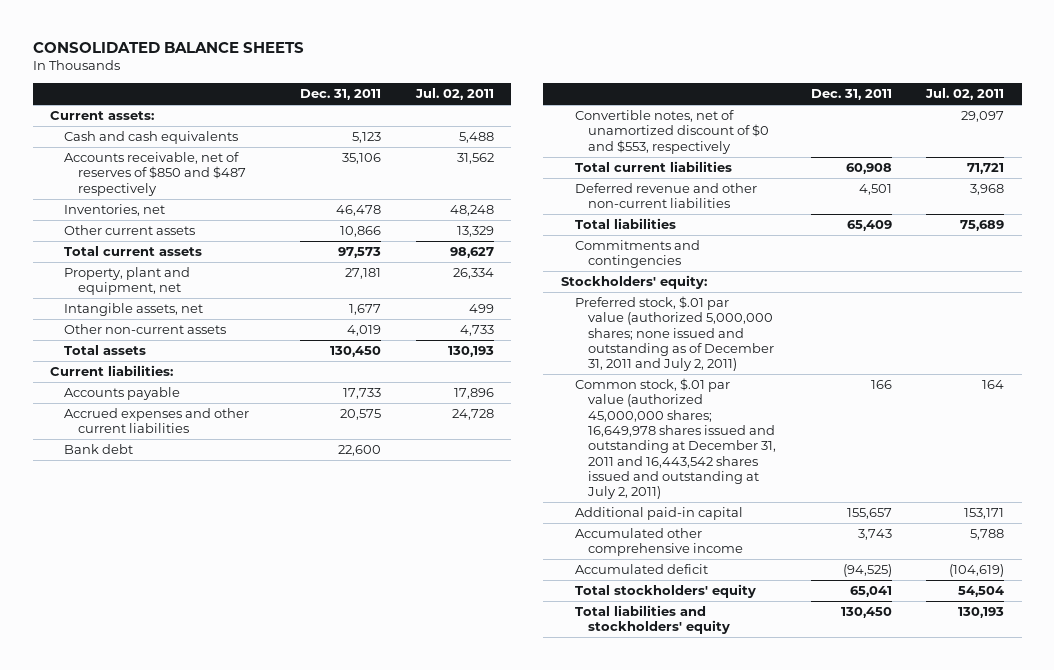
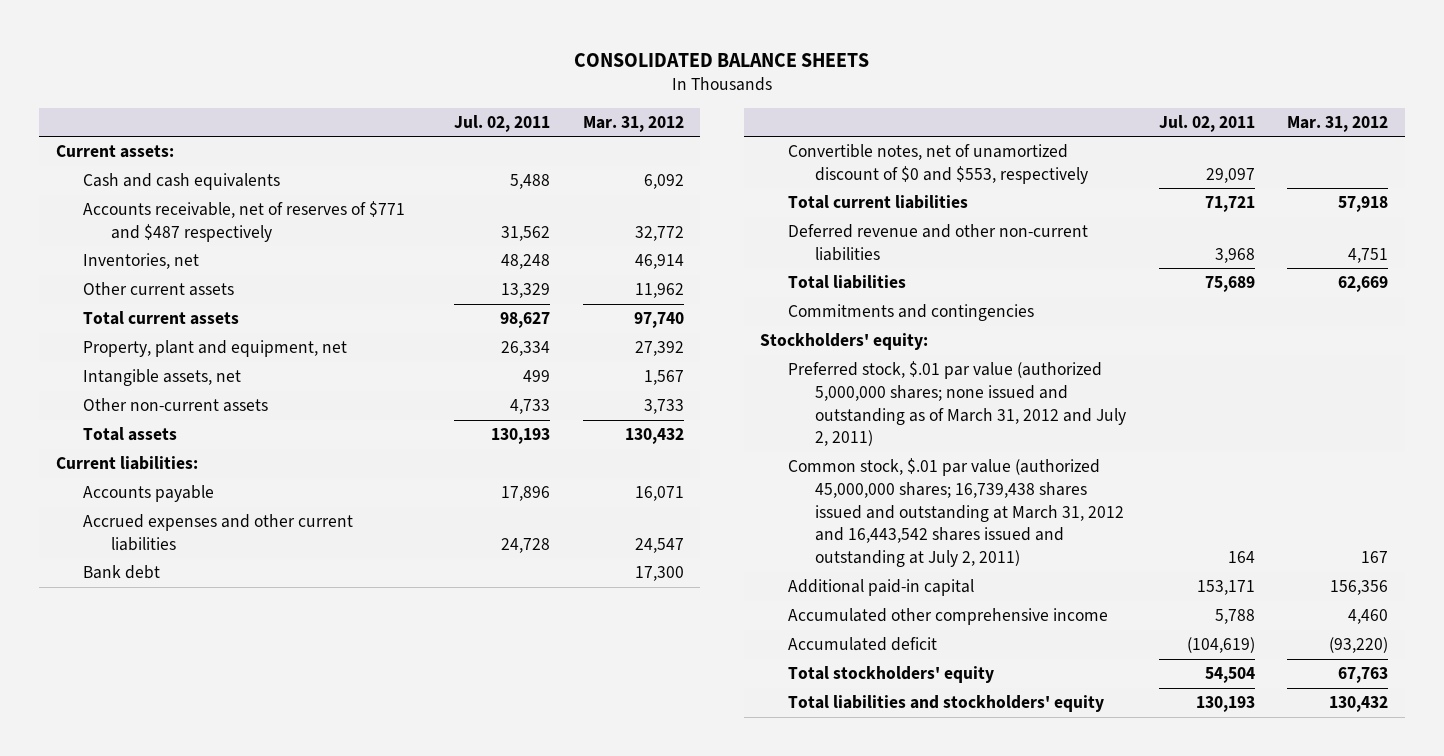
[300,89,382,101] Dec. 31, 2011 -> none
none -> [582,116,684,133] Mar. 31, 2012
[63,152,246,196] Accounts receivable, net of reserves of $850 and $487 respectively -> [83,201,406,242] Accounts receivable, net of reserves of $771 and $487 respectively
[574,296,775,372] Preferred stock, $.01 par value (authorized 5,000,000 shares; none issued and outstanding as of December 31, 2011 and July 2, 2011) -> [787,361,1127,447] Preferred stock, $.01 par value (authorized 5,000,000 shares; none issued and outstanding as of March 31, 2012 and July 2, 2011)
[574,378,777,500] Common stock, $.01 par value (authorized 45,000,000 shares; 16,649,978 shares issued and outstanding at December 31, 2011 and 16,443,542 shares issued and outstanding at July 2, 2011) -> [787,458,1125,568] Common stock, $.01 par value (authorized 45,000,000 shares; 16,739,438 shares issued and outstanding at March 31, 2012 and 16,443,542 shares issued and outstanding at July 2, 2011)

